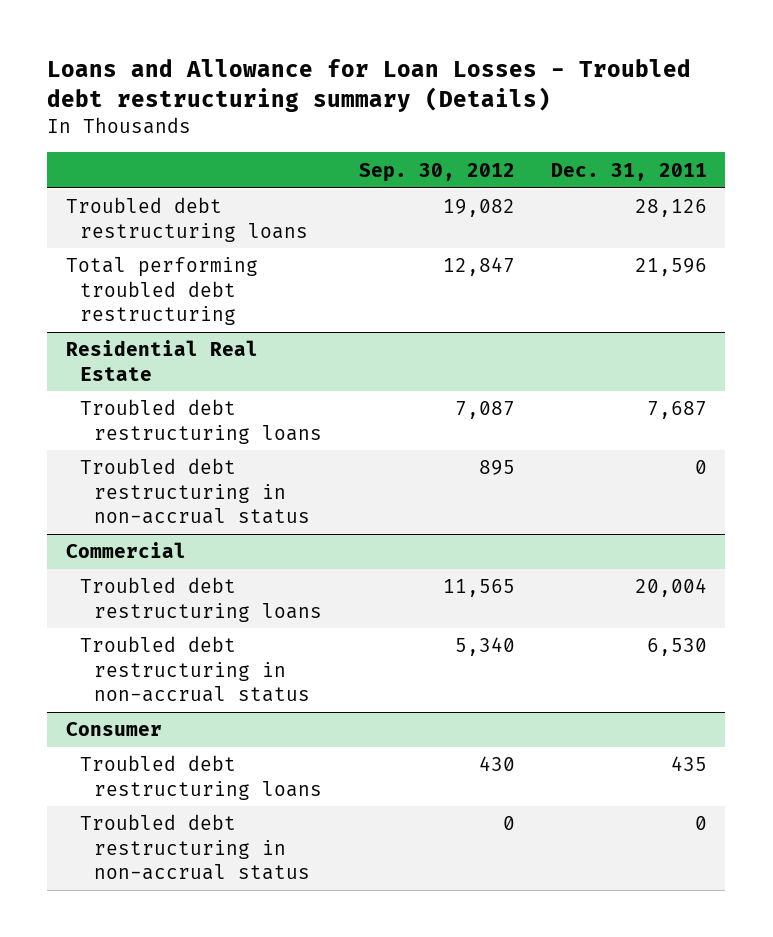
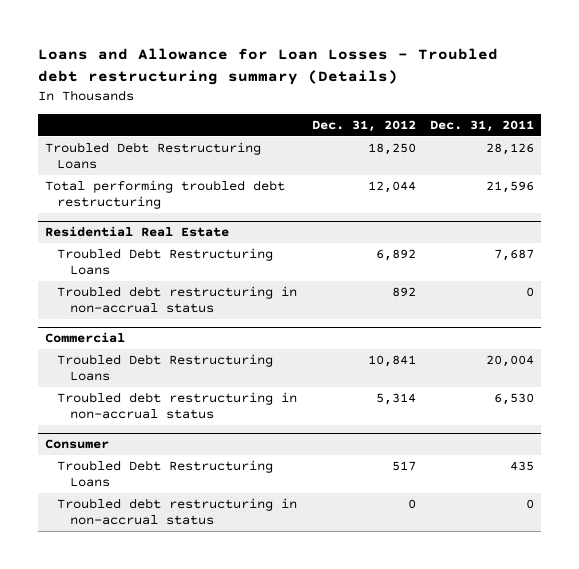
[358,162,515,182] Sep. 30, 2012 -> none
none -> [311,119,416,132] Dec. 31, 2012
[65,197,308,242] Troubled debt restructuring loans -> [45,142,262,170] Troubled Debt Restructuring Loans
[79,399,323,444] Troubled debt restructuring loans -> [57,248,274,276] Troubled Debt Restructuring Loans
[79,577,323,622] Troubled debt restructuring loans -> [57,354,274,382] Troubled Debt Restructuring Loans
[79,755,323,800] Troubled debt restructuring loans -> [57,460,274,488] Troubled Debt Restructuring Loans

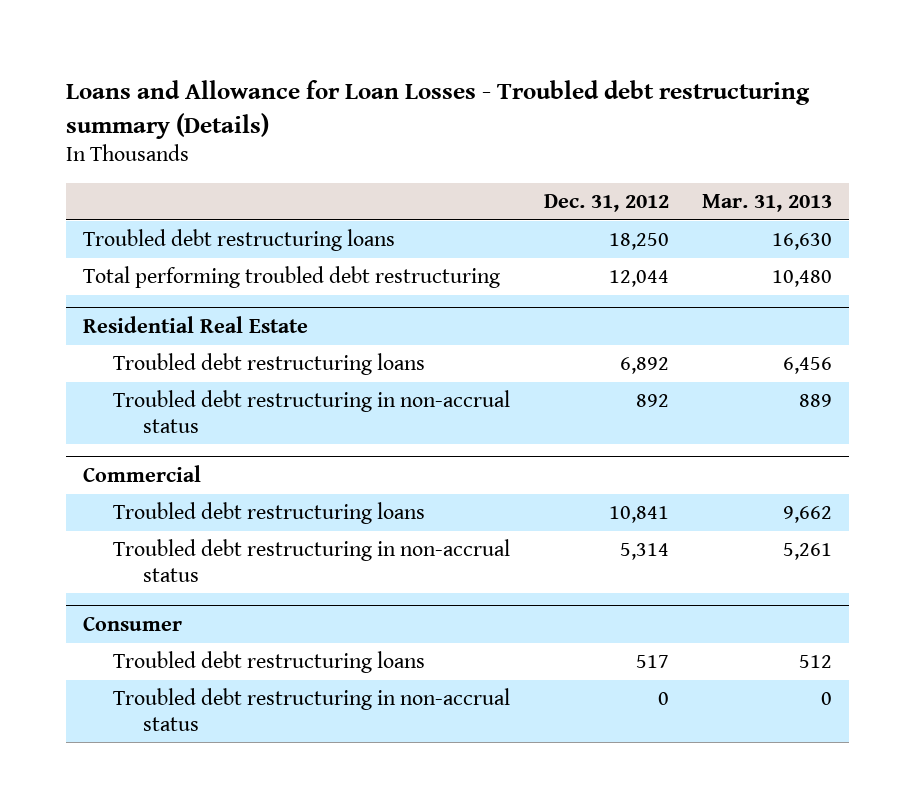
[430,119,535,132] Dec. 31, 2011 -> none
none -> [702,193,833,212] Mar. 31, 2013
[45,142,262,170] Troubled Debt Restructuring Loans -> [83,229,396,252] Troubled debt restructuring loans
[57,248,274,276] Troubled Debt Restructuring Loans -> [113,353,426,376] Troubled debt restructuring loans
[57,354,274,382] Troubled Debt Restructuring Loans -> [113,502,426,525] Troubled debt restructuring loans
[57,460,274,488] Troubled Debt Restructuring Loans -> [113,651,426,674] Troubled debt restructuring loans

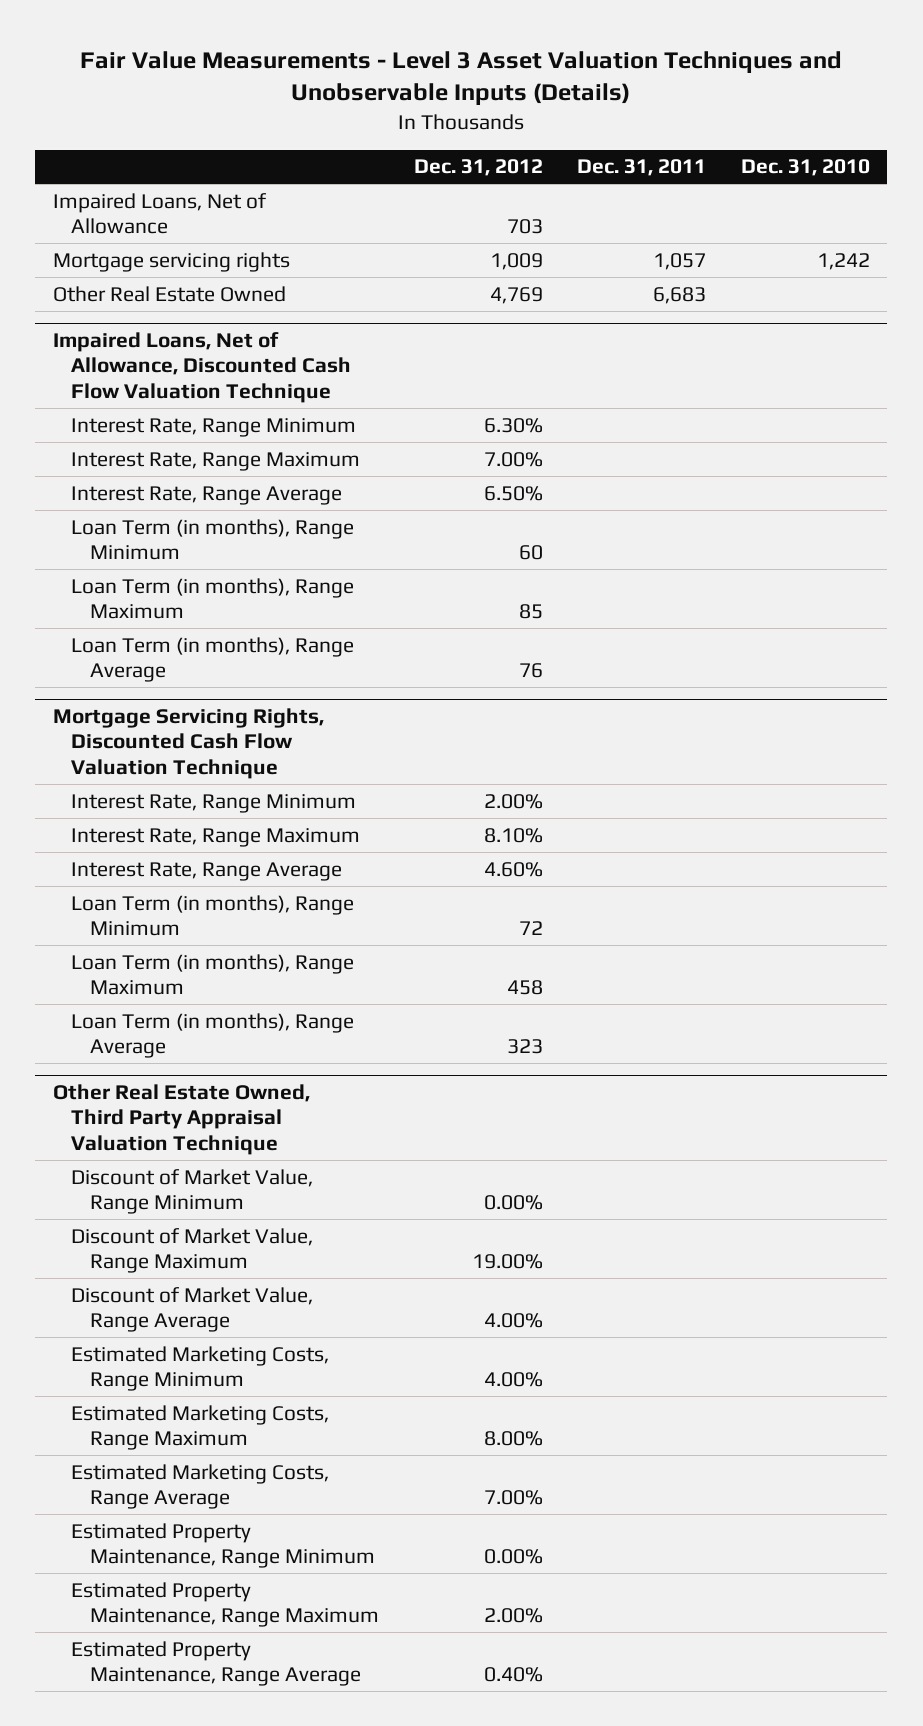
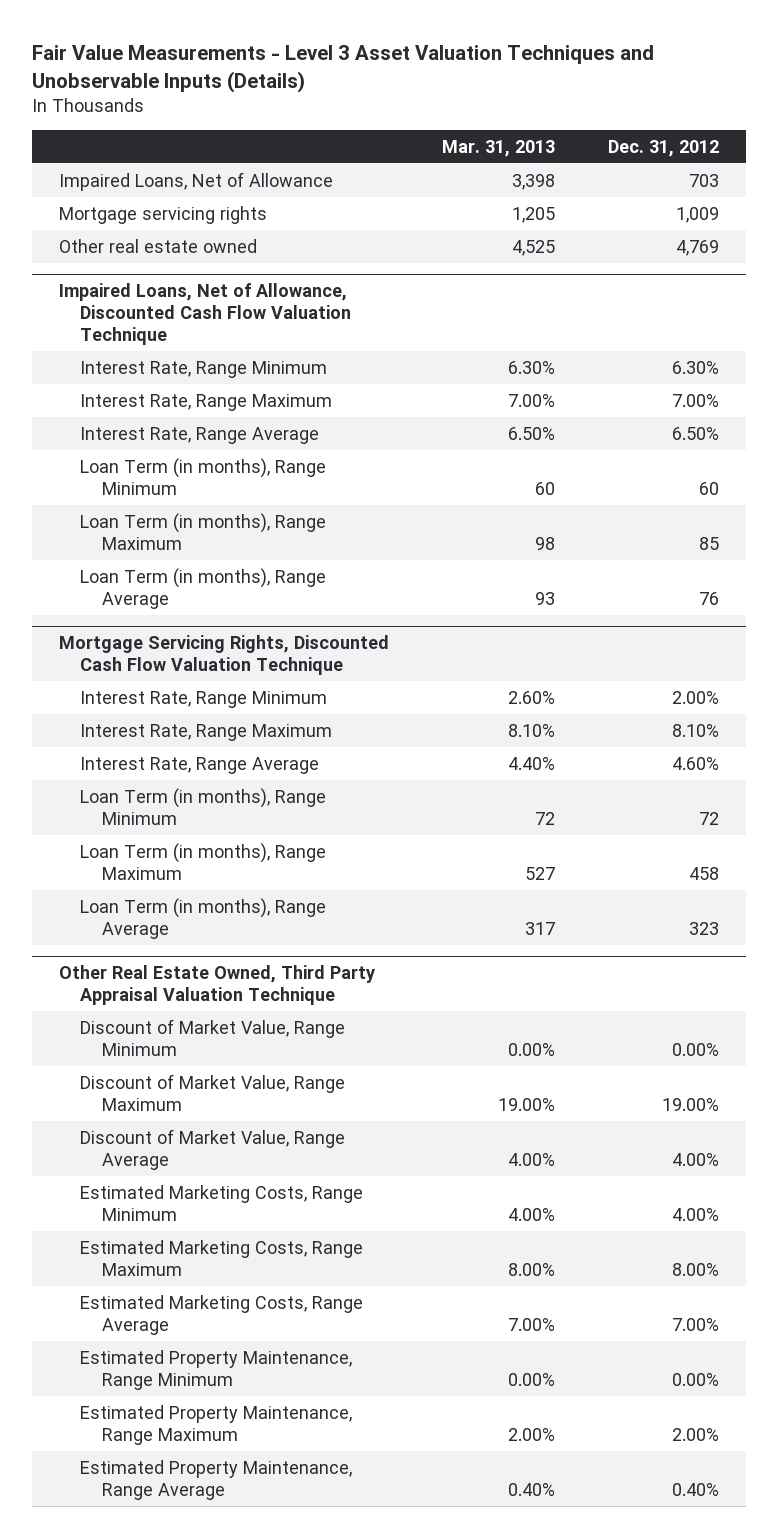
[577,159,707,177] Dec. 31, 2011 -> none
[740,159,870,177] Dec. 31, 2010 -> none
none -> [441,139,555,157] Mar. 31, 2013
[52,285,286,302] Other Real Estate Owned -> [58,238,257,253] Other real estate owned

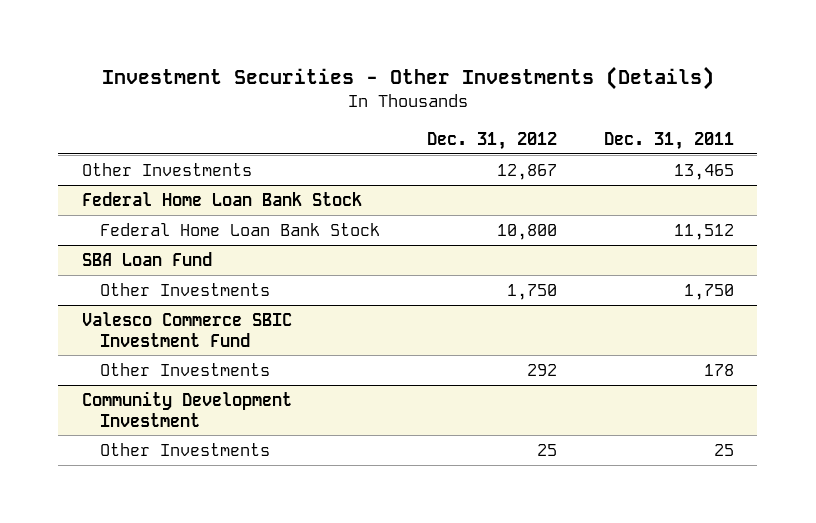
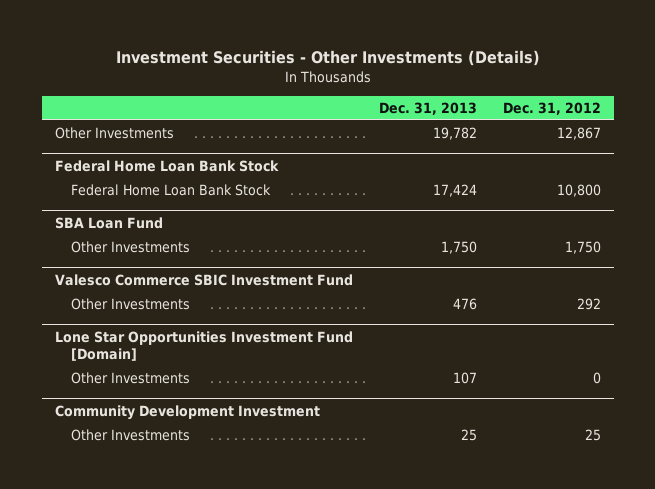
[603,131,734,150] Dec. 31, 2011 -> none
none -> [378,101,477,115] Dec. 31, 2013
none -> [54,330,353,362] Lone Star Opportunities Investment Fund [Domain]
none -> [71,372,191,385] Other Investments

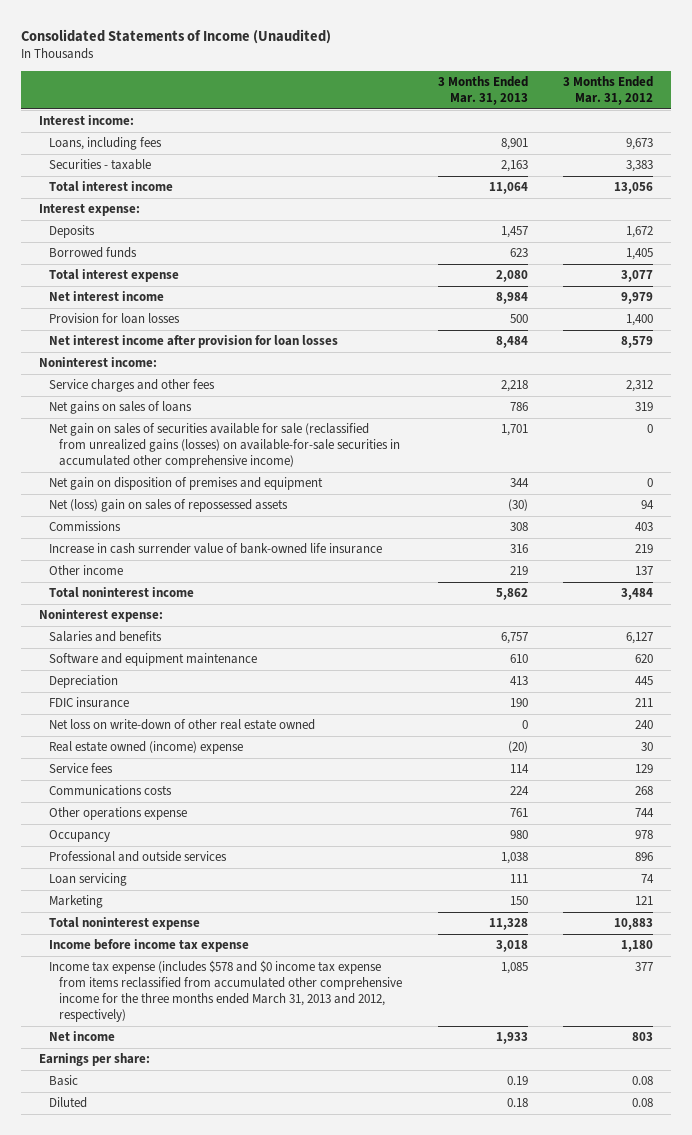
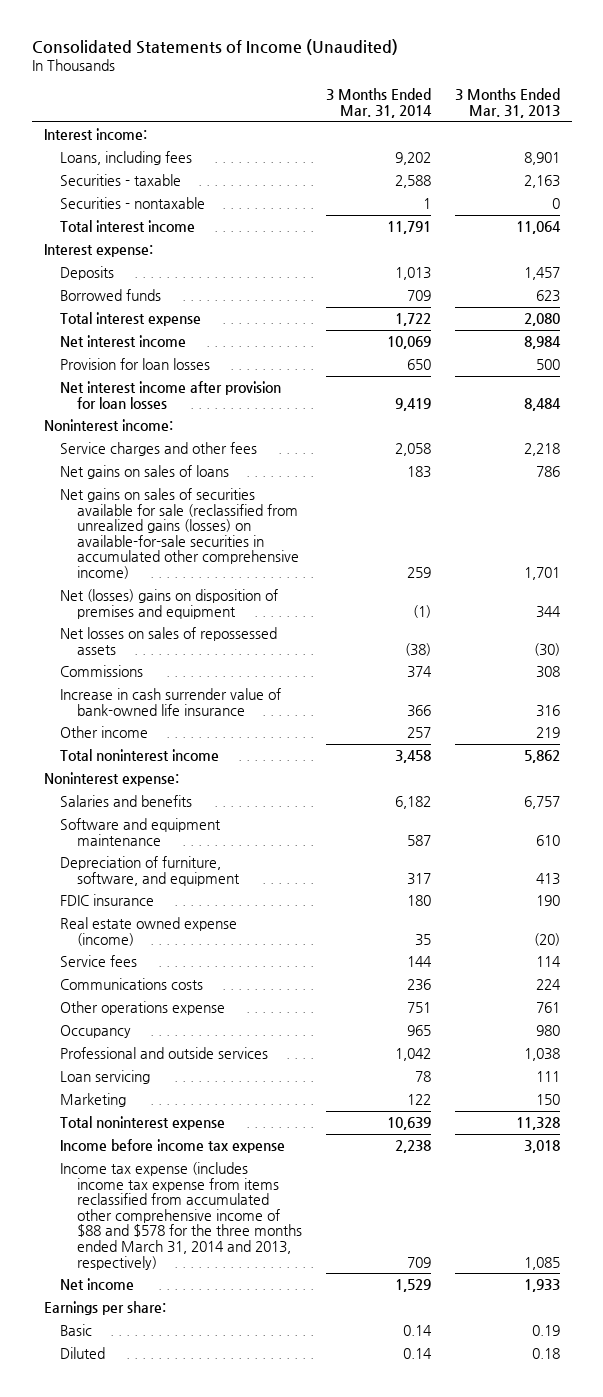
[563,75,654,105] 3 Months Ended Mar. 31, 2012 -> none
none -> [326,88,433,119] 3 Months Ended Mar. 31, 2014
none -> [60,196,206,209] Securities - nontaxable
[48,423,401,469] Net gain on sales of securities available for sale (reclassified from unrealized gains (losses) on available-for-sale securities in accumulated other comprehensive income) -> [60,487,300,580] Net gains on sales of securities available for sale (reclassified from unrealized gains (losses) on available-for-sale securities in accumulated other comprehensive income)
[48,477,323,491] Net gain on disposition of premises and equipment -> [60,588,279,619] Net (losses) gains on disposition of premises and equipment
[48,499,288,513] Net (loss) gain on sales of repossessed assets -> [60,626,278,655] Net losses on sales of repossessed assets
[48,675,118,689] Depreciation -> [60,855,241,886] Depreciation of furniture, software, and equipment
[48,719,315,731] Net loss on write-down of other real estate owned -> none
[48,741,243,755] Real estate owned (income) expense -> [60,916,238,946] Real estate owned expense (income)
[48,960,403,1023] Income tax expense (includes $578 and $0 income tax expense from items reclassified from accumulated other comprehensive income for the three months ended March 31, 2013 and 2012, respectively) -> [60,1161,303,1270] Income tax expense (includes income tax expense from items reclassified from accumulated other comprehensive income of $88 and $578 for the three months ended March 31, 2014 and 2013, respectively)

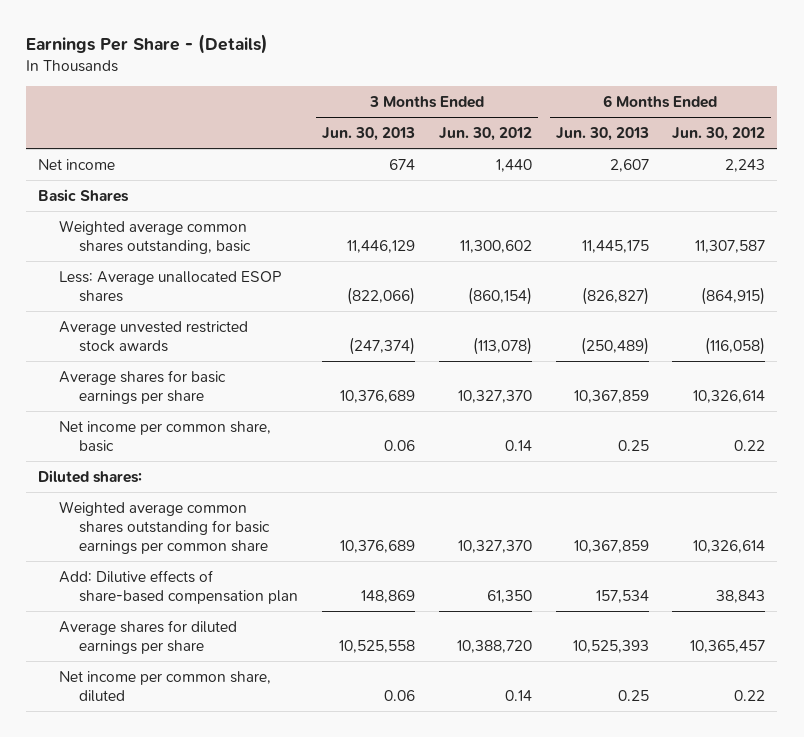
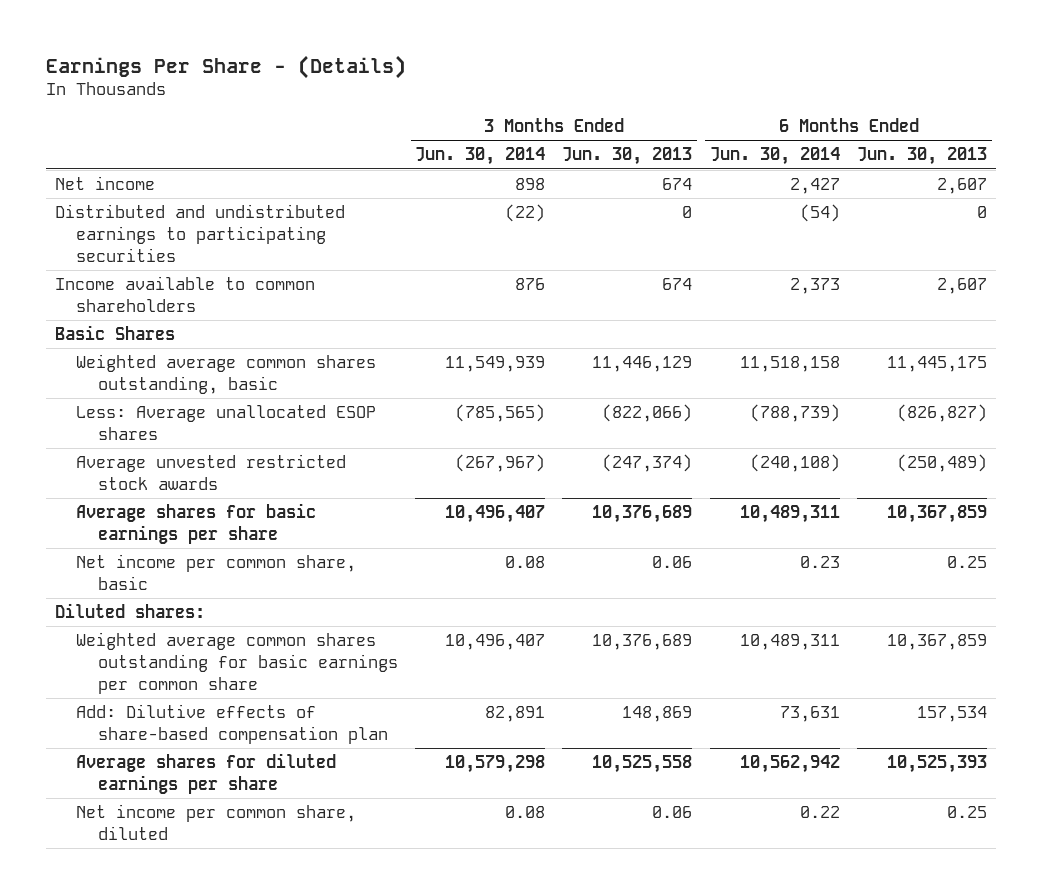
[438,126,532,141] Jun. 30, 2012 -> none
[672,126,766,141] Jun. 30, 2012 -> none
none -> [415,147,546,166] Jun. 30, 2014
none -> [709,147,840,166] Jun. 30, 2014
none -> [55,204,346,262] Distributed and undistributed earnings to participating securities
none -> [55,276,316,312] Income available to common shareholders

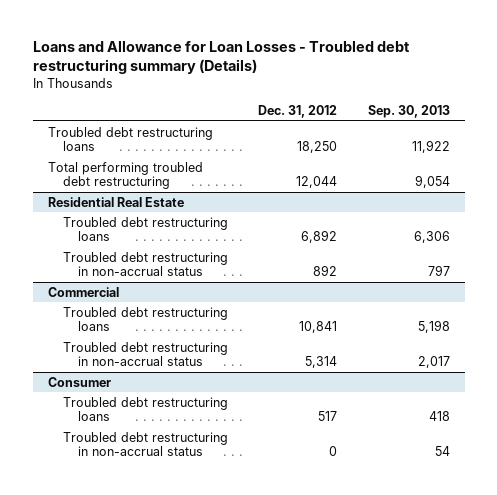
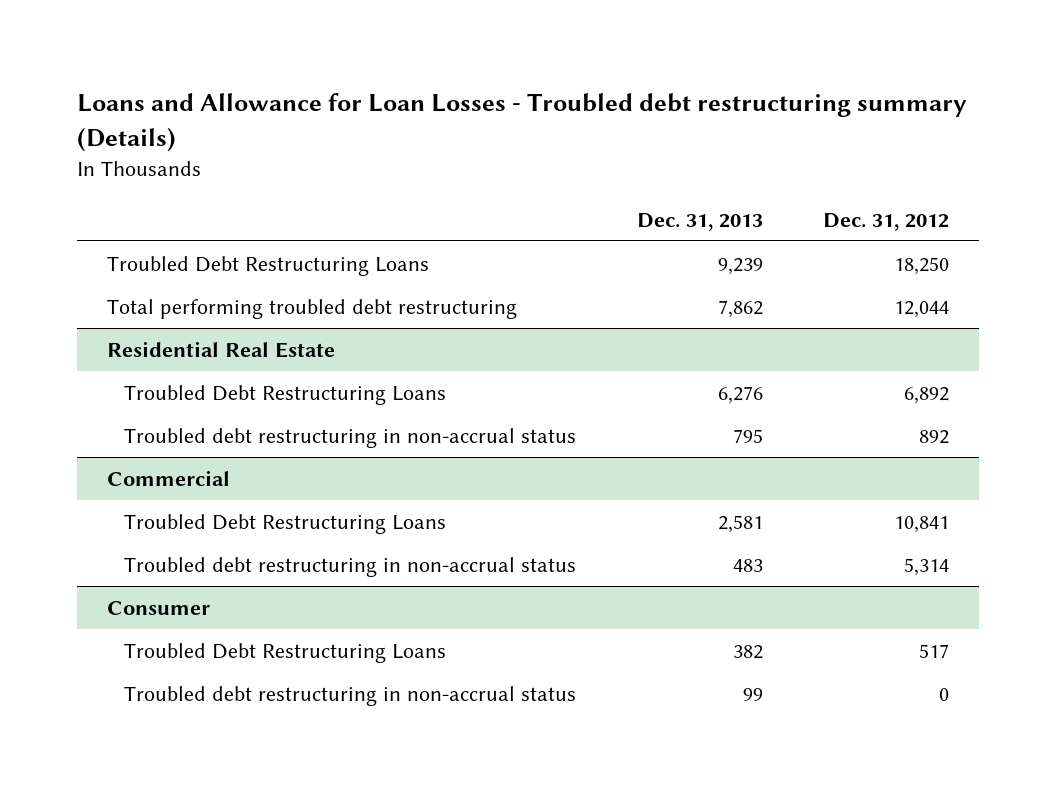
[367,105,450,119] Sep. 30, 2013 -> none
none -> [636,212,763,231] Dec. 31, 2013
[47,126,213,152] Troubled debt restructuring loans -> [107,255,430,276] Troubled Debt Restructuring Loans
[62,216,228,242] Troubled debt restructuring loans -> [124,384,447,405] Troubled Debt Restructuring Loans
[62,306,228,332] Troubled debt restructuring loans -> [124,513,447,534] Troubled Debt Restructuring Loans
[62,396,228,422] Troubled debt restructuring loans -> [124,642,447,663] Troubled Debt Restructuring Loans

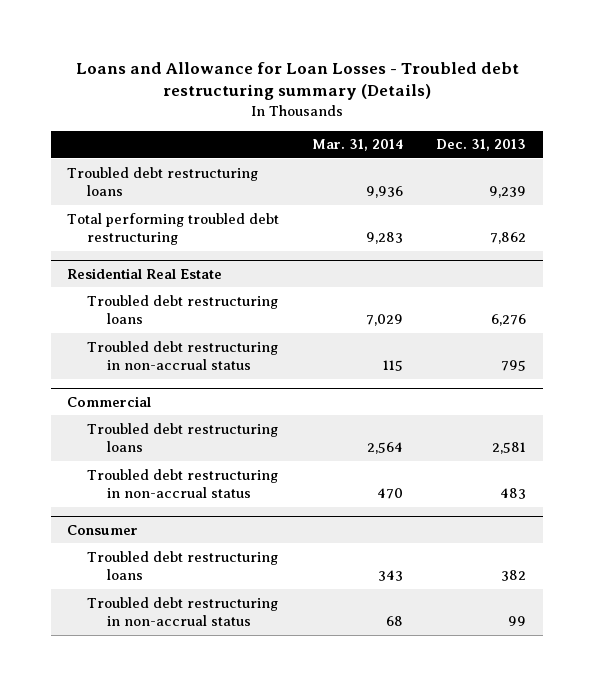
[823,212,950,231] Dec. 31, 2012 -> none
none -> [312,139,404,152] Mar. 31, 2014
[107,255,430,276] Troubled Debt Restructuring Loans -> [67,166,259,197] Troubled debt restructuring loans
[124,384,447,405] Troubled Debt Restructuring Loans -> [87,294,279,325] Troubled debt restructuring loans
[124,513,447,534] Troubled Debt Restructuring Loans -> [87,422,279,453] Troubled debt restructuring loans
[124,642,447,663] Troubled Debt Restructuring Loans -> [87,550,279,581] Troubled debt restructuring loans

